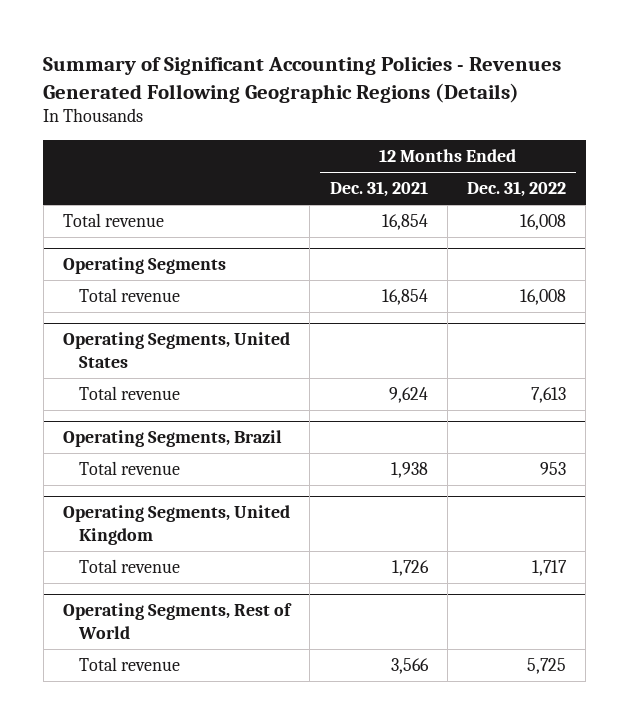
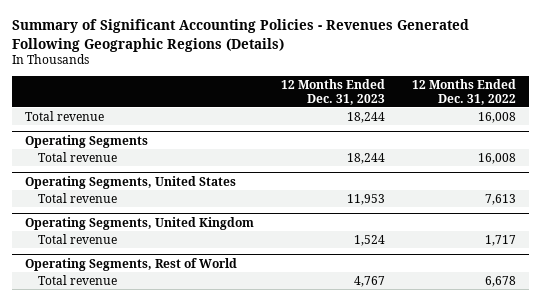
[329,181,428,198] Dec. 31, 2021 -> none
none -> [281,78,386,105] 12 Months Ended Dec. 31, 2023
[63,430,283,448] Operating Segments, Brazil -> none
[79,461,181,476] Total revenue -> none
[526,658,566,675] 5,725 -> [484,275,516,287] 6,678

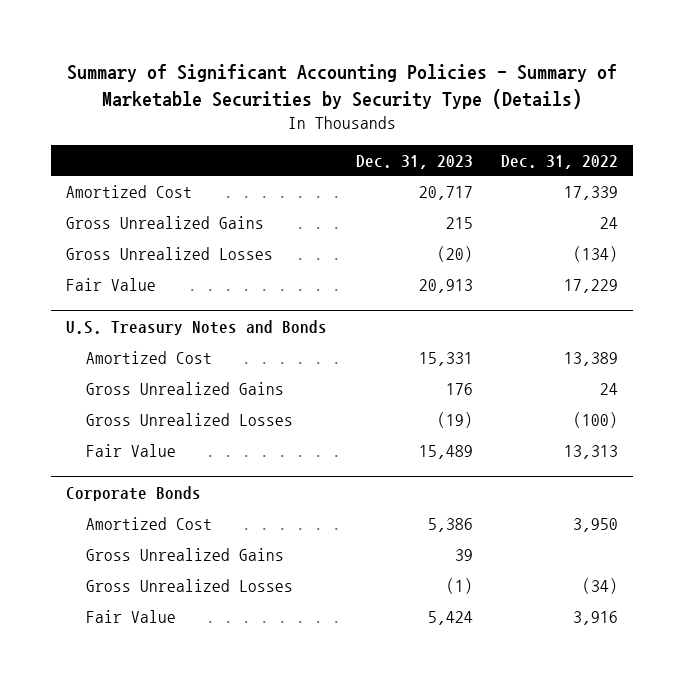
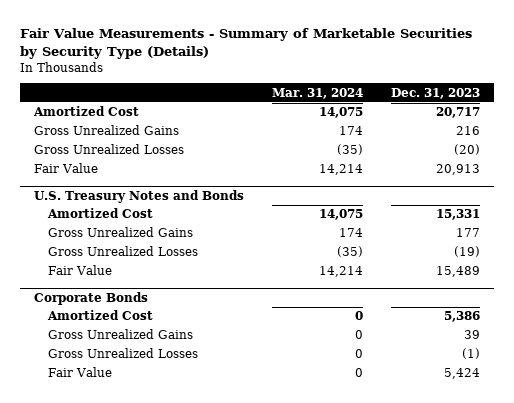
[67,64,618,109] Summary of Significant Accounting Policies - Summary of Marketable Securities by Security Type (Details) -> [20,28,473,60] Fair Value Measurements - Summary of Marketable Securities by Security Type (Details)
[501,154,619,169] Dec. 31, 2022 -> none
none -> [272,87,364,99] Mar. 31, 2024
[445,216,473,229] 215 -> [455,126,480,136] 216
[445,382,473,395] 176 -> [455,228,480,238] 177

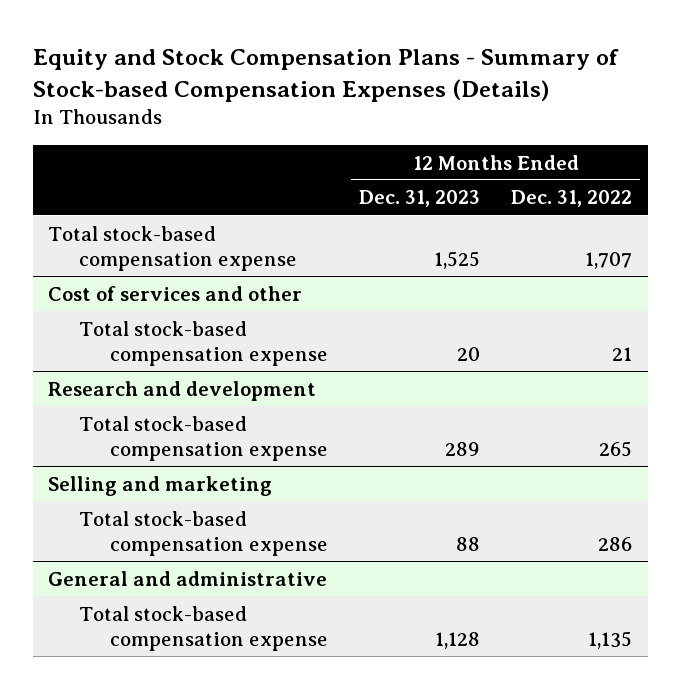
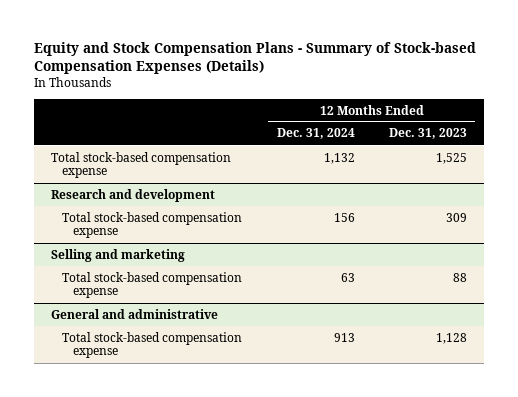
[511,190,633,208] Dec. 31, 2022 -> none
none -> [276,128,355,140] Dec. 31, 2024
[48,285,303,301] Cost of services and other -> none
[79,320,329,367] Total stock-based compensation expense -> none
[445,442,481,457] 289 -> [445,212,467,222] 309

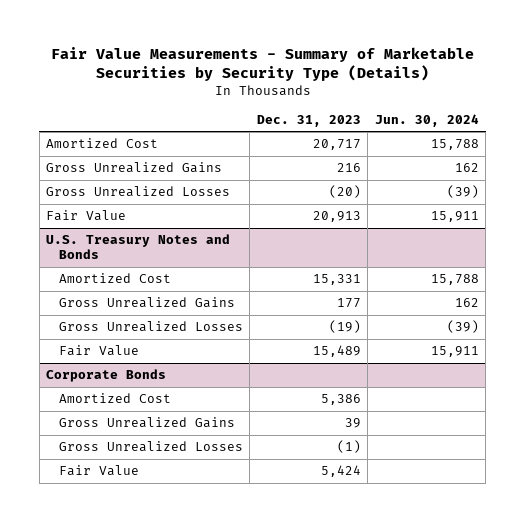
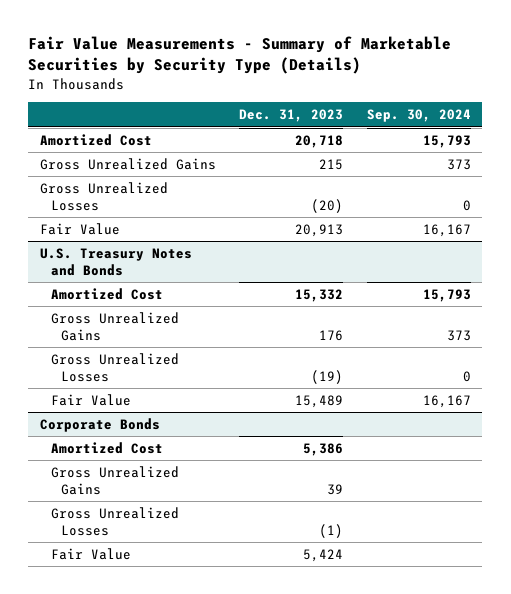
[374,113,479,127] Jun. 30, 2024 -> none
none -> [366,109,471,123] Sep. 30, 2024
[312,139,361,151] 20,717 -> [295,134,344,148] 20,718
[336,163,361,173] 216 -> [319,158,344,170] 215
[312,274,361,286] 15,331 -> [295,288,344,302] 15,332
[336,298,361,309] 177 -> [319,329,344,341] 176

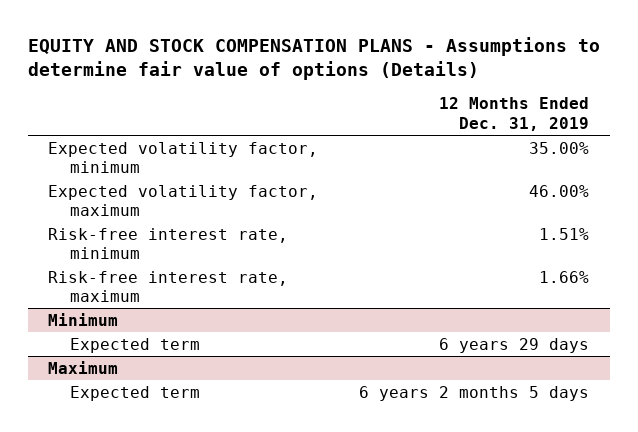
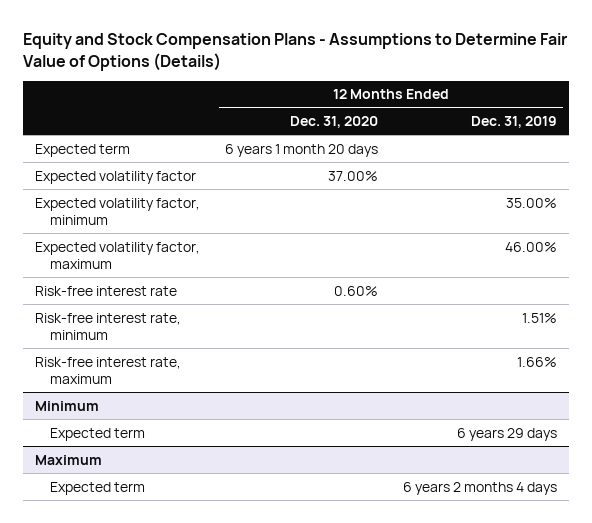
[27,36,600,81] EQUITY AND STOCK COMPENSATION PLANS - Assumptions to determine fair value of options (Details) -> [23,32,568,71] Equity and Stock Compensation Plans - Assumptions to Determine Fair Value of Options (Details)
none -> [289,115,378,128] Dec. 31, 2020
none -> [35,143,131,157] Expected term
none -> [35,170,197,184] Expected volatility factor
none -> [35,285,178,296] Risk-free interest rate
[359,385,590,401] 6 years 2 months 5 days -> [402,481,557,495] 6 years 2 months 4 days

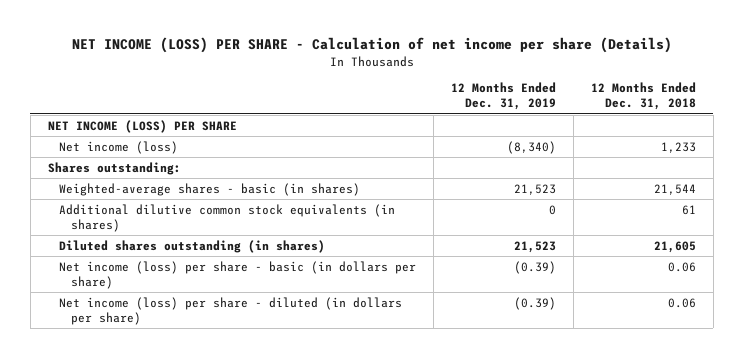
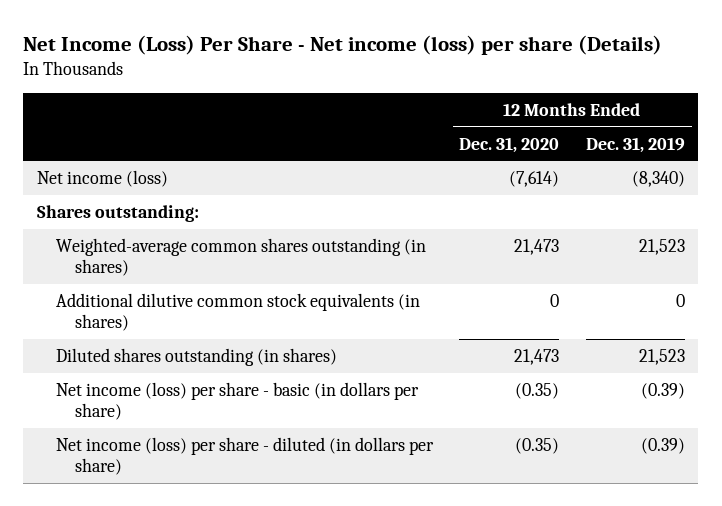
[71,37,672,54] NET INCOME (LOSS) PER SHARE - Calculation of net income per share (Details) -> [23,34,663,55] Net Income (Loss) Per Share - Net income (loss) per share (Details)
[591,82,697,111] 12 Months Ended Dec. 31, 2018 -> none
none -> [459,136,560,153] Dec. 31, 2020
[47,119,237,133] NET INCOME (LOSS) PER SHARE -> none
[59,182,361,196] Weighted-average shares - basic (in shares) -> [55,237,426,276] Weighted-average common shares outstanding (in shares)

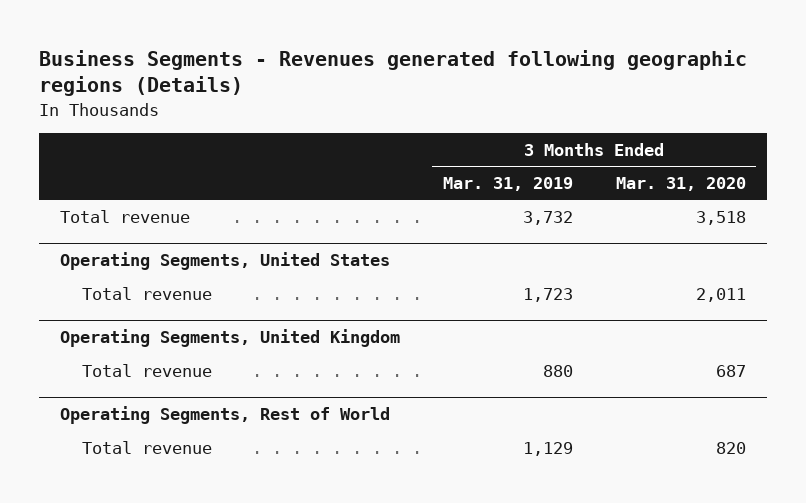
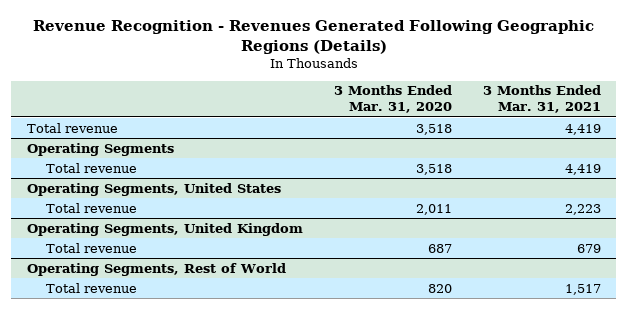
[38,49,747,97] Business Segments - Revenues generated following geographic regions (Details) -> [32,20,594,54] Revenue Recognition - Revenues Generated Following Geographic Regions (Details)
[442,177,573,192] Mar. 31, 2019 -> none
none -> [482,85,601,114] 3 Months Ended Mar. 31, 2021
none -> [26,142,174,156] Operating Segments
none -> [46,162,138,173] Total revenue

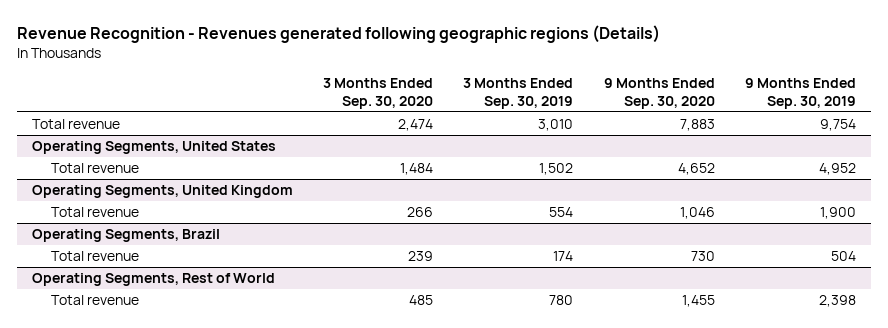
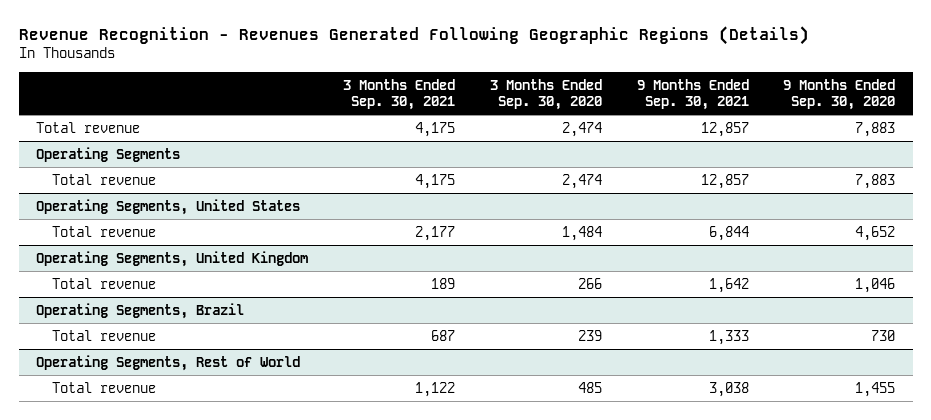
[16,24,660,43] Revenue Recognition - Revenues generated following geographic regions (Details) -> [18,25,809,45] Revenue Recognition - Revenues Generated Following Geographic Regions (Details)
[463,78,574,109] 3 Months Ended Sep. 30, 2019 -> none
[744,78,856,109] 9 Months Ended Sep. 30, 2019 -> none
none -> [342,78,455,110] 3 Months Ended Sep. 30, 2021
none -> [636,78,749,110] 9 Months Ended Sep. 30, 2021
none -> [36,146,181,162] Operating Segments
none -> [51,173,156,185] Total revenue

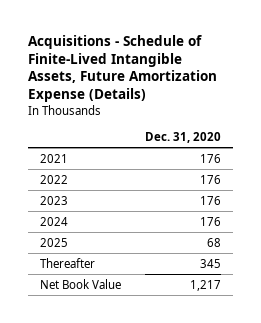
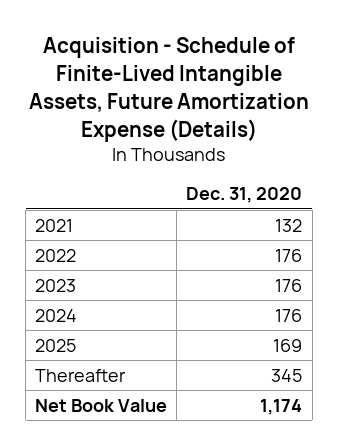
[27,34,217,103] Acquisitions - Schedule of Finite-Lived Intangible Assets, Future Amortization Expense (Details) -> [28,37,309,142] Acquisition - Schedule of Finite-Lived Intangible Assets, Future Amortization Expense (Details)
[199,153,221,163] 176 -> [275,218,303,232] 132
[206,237,221,247] 68 -> [273,338,303,352] 169
[189,279,221,291] 1,217 -> [260,398,303,415] 1,174

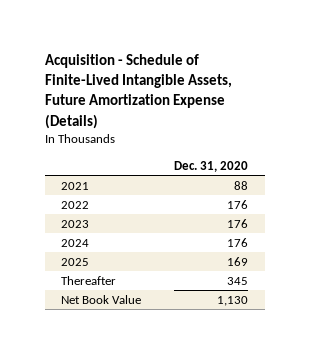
[275,218,303,232] 132 -> [234,180,249,190] 88
[260,398,303,415] 1,174 -> [217,295,249,306] 1,130

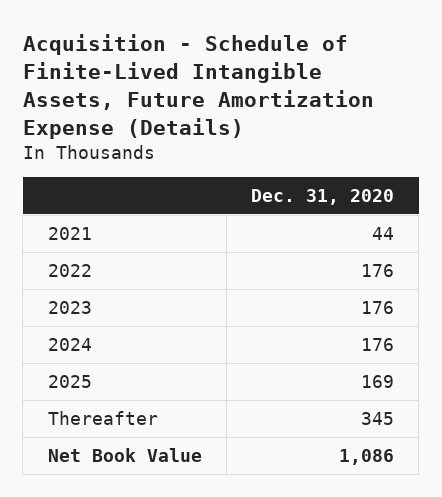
[234,180,249,190] 88 -> [372,226,395,240] 44
[217,295,249,306] 1,130 -> [339,448,395,465] 1,086

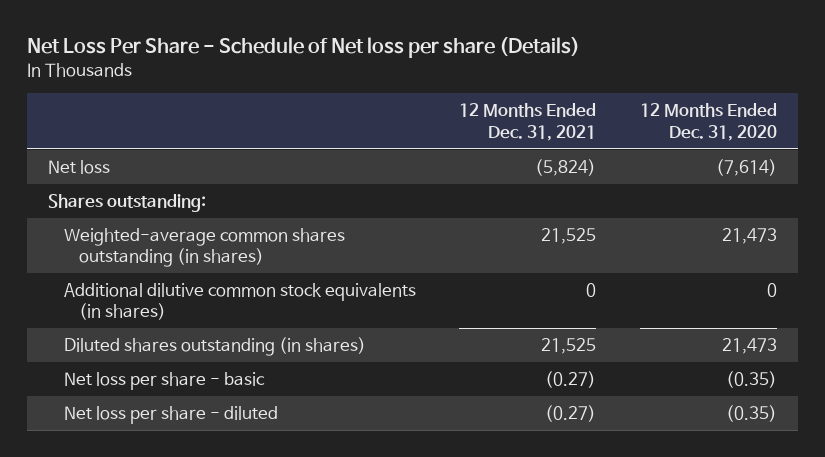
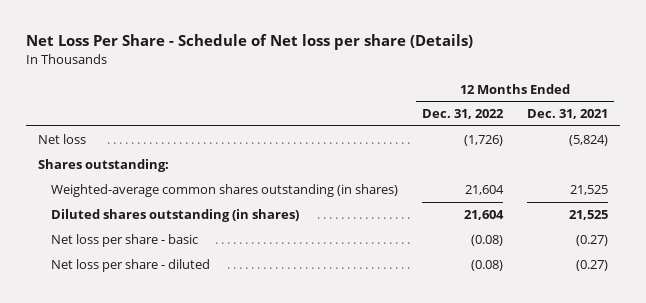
[639,103,777,141] 12 Months Ended Dec. 31, 2020 -> none
none -> [421,109,504,120] Dec. 31, 2022
[63,283,416,321] Additional dilutive common stock equivalents (in shares) -> none

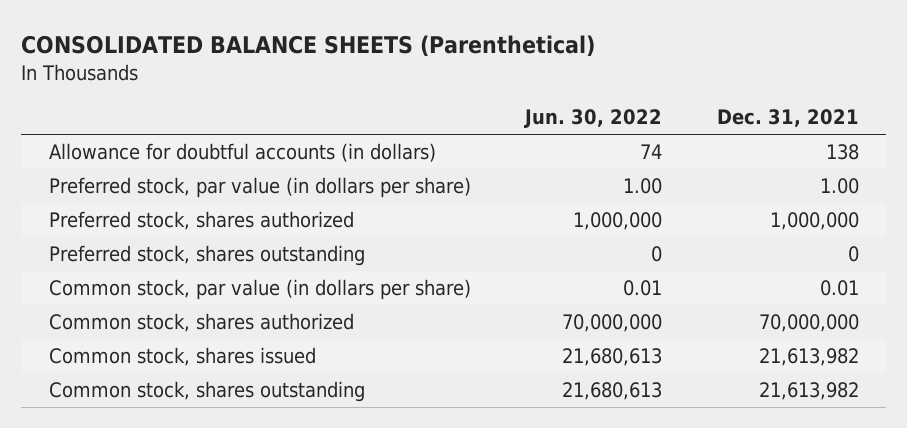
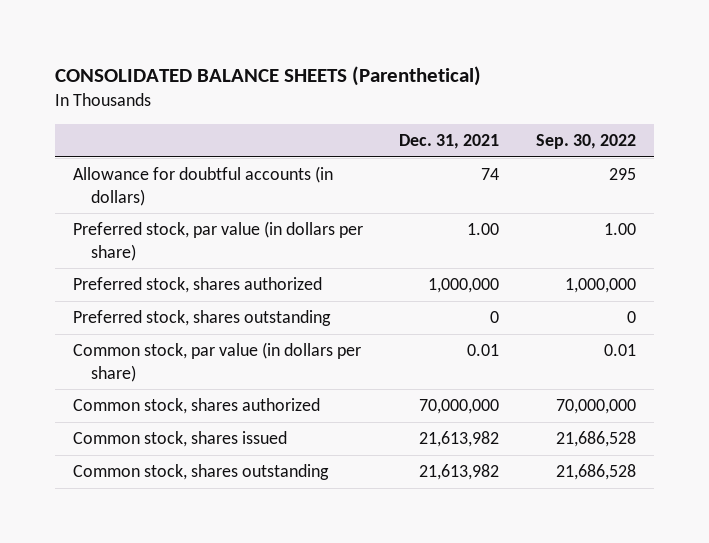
[524,109,663,129] Jun. 30, 2022 -> none
none -> [535,133,636,149] Sep. 30, 2022
[825,144,859,161] 138 -> [481,168,500,181] 74

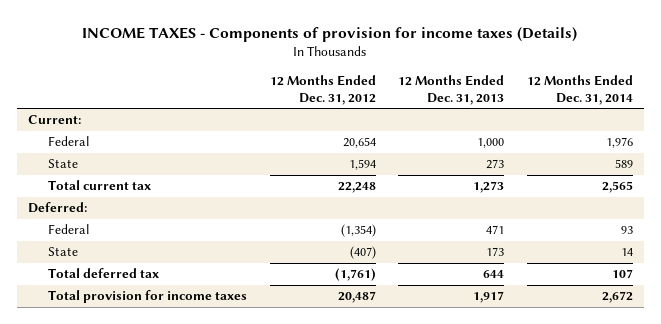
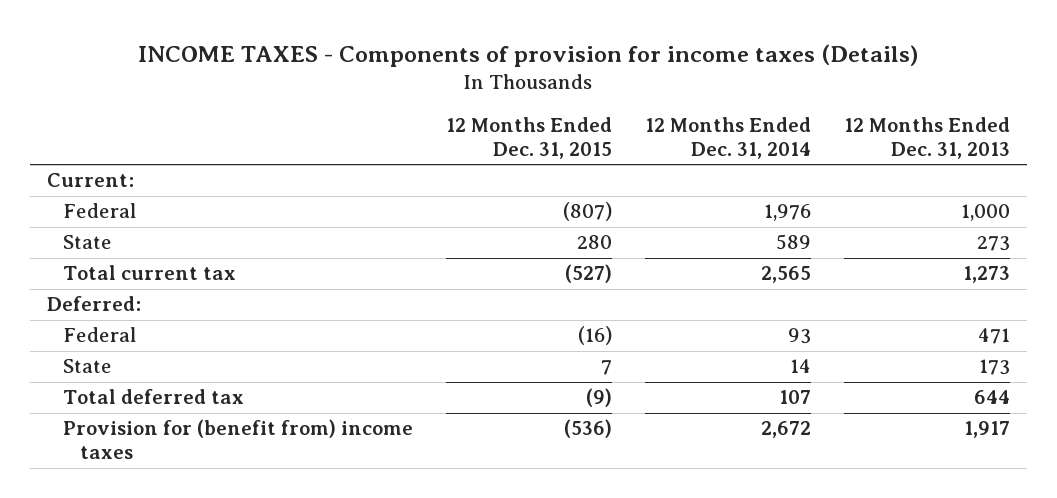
[269,74,376,105] 12 Months Ended Dec. 31, 2012 -> none
none -> [446,116,613,159] 12 Months Ended Dec. 31, 2015
[47,290,247,304] Total provision for income taxes -> [63,419,414,460] Provision for (benefit from) income taxes

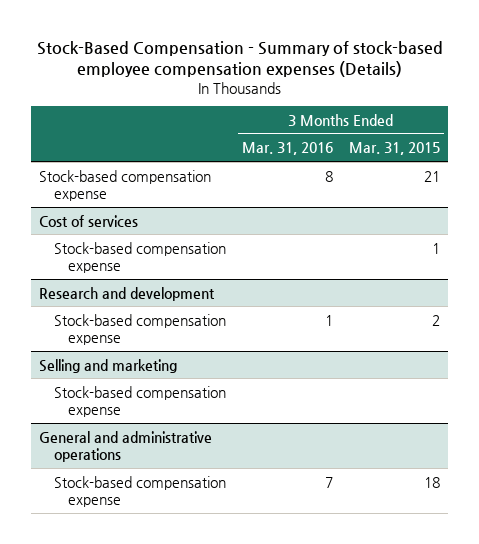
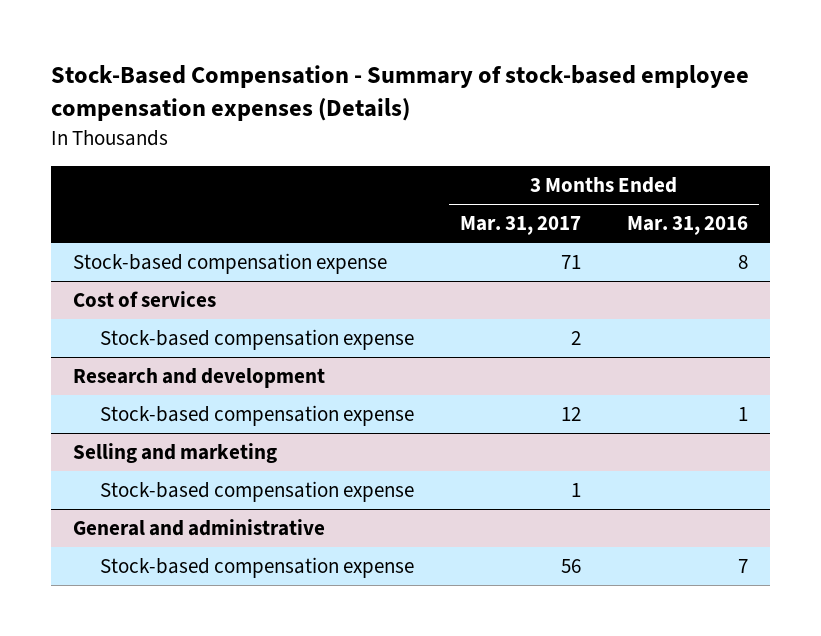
[348,142,440,156] Mar. 31, 2015 -> none
none -> [460,216,582,236] Mar. 31, 2017
[39,430,213,463] General and administrative operations -> [73,519,326,537] General and administrative

